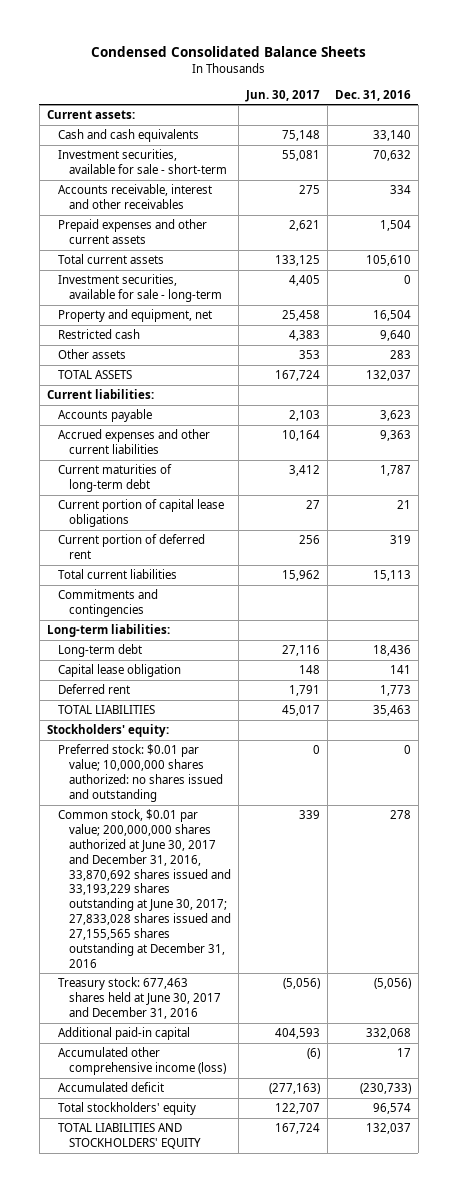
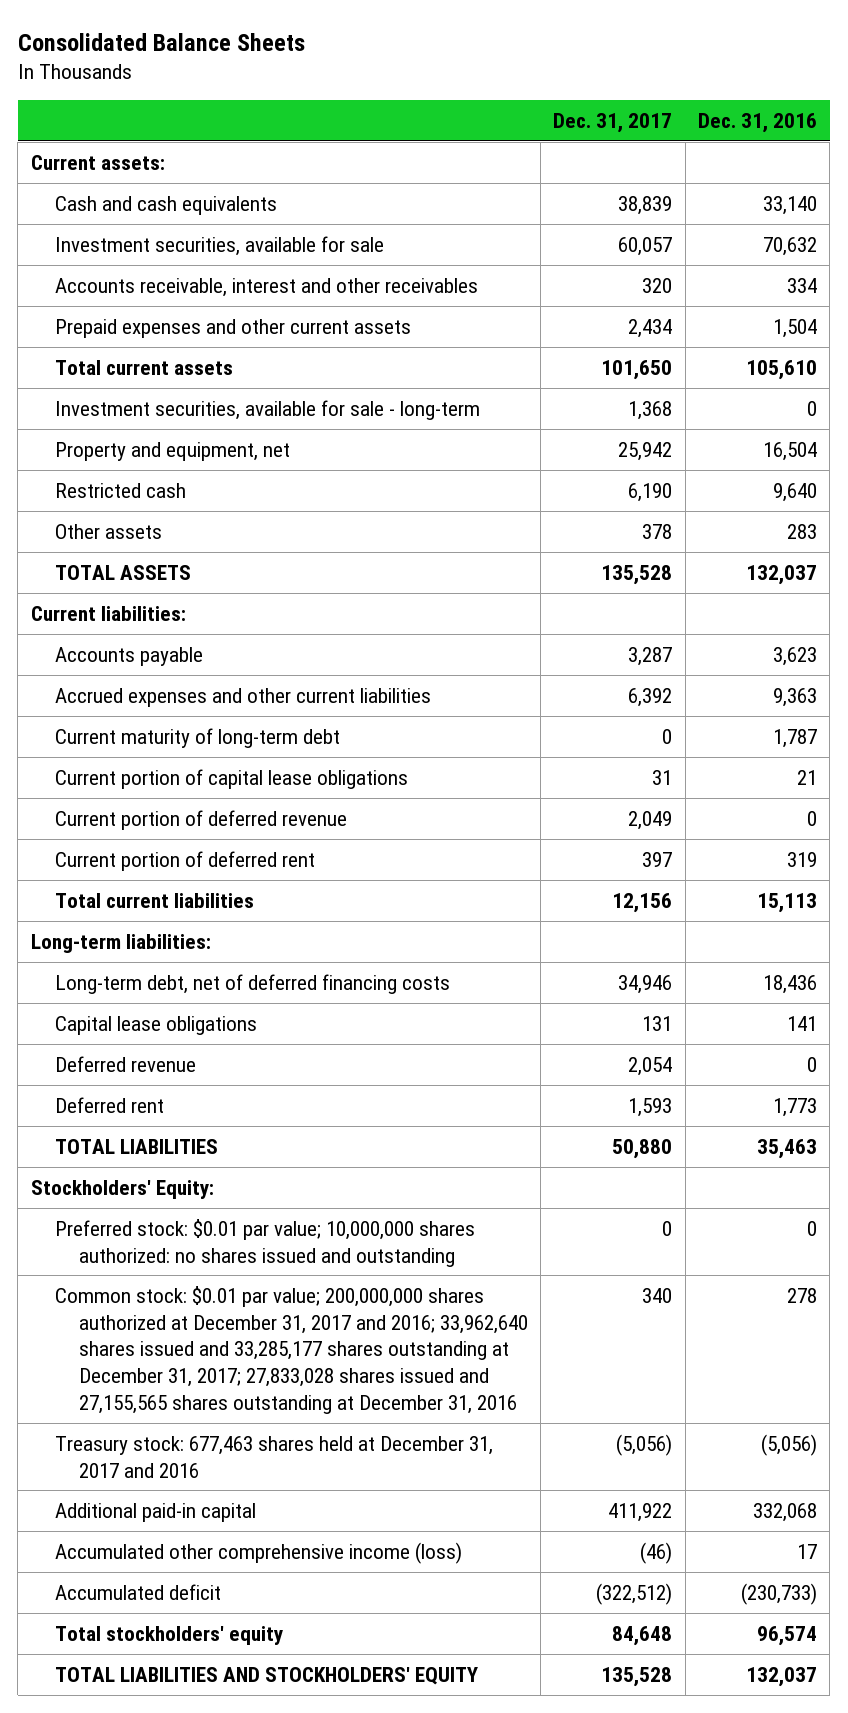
[90,46,366,58] Condensed Consolidated Balance Sheets -> [17,32,305,51] Consolidated Balance Sheets
[244,89,320,102] Jun. 30, 2017 -> none
none -> [553,112,673,133] Dec. 31, 2017
[57,149,227,174] Investment securities, available for sale - short-term -> [54,235,384,256] Investment securities, available for sale
[57,464,172,492] Current maturities of long-term debt -> [54,727,340,748] Current maturity of long-term debt
none -> [54,809,347,830] Current portion of deferred revenue
[57,589,158,617] Commitments and contingencies -> none
[57,644,142,658] Long-term debt -> [54,973,450,994] Long-term debt, net of deferred financing costs
[57,664,181,678] Capital lease obligation -> [54,1015,257,1035] Capital lease obligations
none -> [54,1055,196,1072] Deferred revenue
[46,724,169,738] Stockholders' equity: -> [30,1179,214,1199] Stockholders' Equity:
[57,809,231,968] Common stock, $0.01 par value; 200,000,000 shares authorized at June 30, 2017 and December 31, 2016, 33,870,692 shares issued and 33,193,229 shares outstanding at June 30, 2017; 27,833,028 shares issued and 27,155,565 shares outstanding at December 31, 2016 -> [54,1285,528,1414] Common stock: $0.01 par value; 200,000,000 shares authorized at December 31, 2017 and 2016; 33,962,640 shares issued and 33,285,177 shares outstanding at December 31, 2017; 27,833,028 shares issued and 27,155,565 shares outstanding at December 31, 2016
[57,977,221,1019] Treasury stock: 677,463 shares held at June 30, 2017 and December 31, 2016 -> [54,1435,493,1478] Treasury stock: 677,463 shares held at December 31, 2017 and 2016

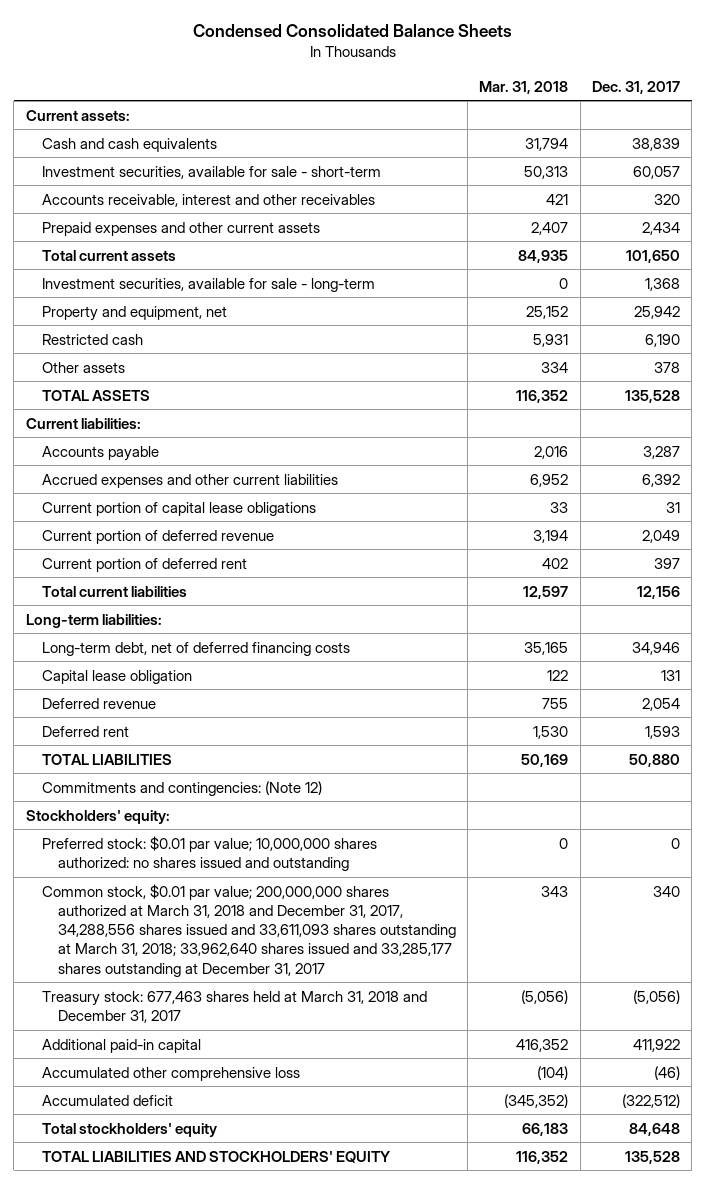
[17,32,305,51] Consolidated Balance Sheets -> [192,23,512,37] Condensed Consolidated Balance Sheets
[697,112,817,133] Dec. 31, 2016 -> none
none -> [479,80,569,94] Mar. 31, 2018
[54,235,384,256] Investment securities, available for sale -> [41,165,381,179] Investment securities, available for sale - short-term
[54,727,340,748] Current maturity of long-term debt -> none
[54,1015,257,1035] Capital lease obligations -> [41,669,192,684] Capital lease obligation
none -> [41,780,322,796] Commitments and contingencies: (Note 12)
[30,1179,214,1199] Stockholders' Equity: -> [25,809,170,824] Stockholders' equity:
[54,1285,528,1414] Common stock: $0.01 par value; 200,000,000 shares authorized at December 31, 2017 and 2016; 33,962,640 shares issued and 33,285,177 shares outstanding at December 31, 2017; 27,833,028 shares issued and 27,155,565 shares outstanding at December 31, 2016 -> [41,883,456,977] Common stock, $0.01 par value; 200,000,000 shares authorized at March 31, 2018 and December 31, 2017, 34,288,556 shares issued and 33,611,093 shares outstanding at March 31, 2018; 33,962,640 shares issued and 33,285,177 shares outstanding at December 31, 2017
[54,1435,493,1478] Treasury stock: 677,463 shares held at December 31, 2017 and 2016 -> [41,990,427,1023] Treasury stock: 677,463 shares held at March 31, 2018 and December 31, 2017
[54,1541,462,1564] Accumulated other comprehensive income (loss) -> [41,1066,300,1081] Accumulated other comprehensive loss

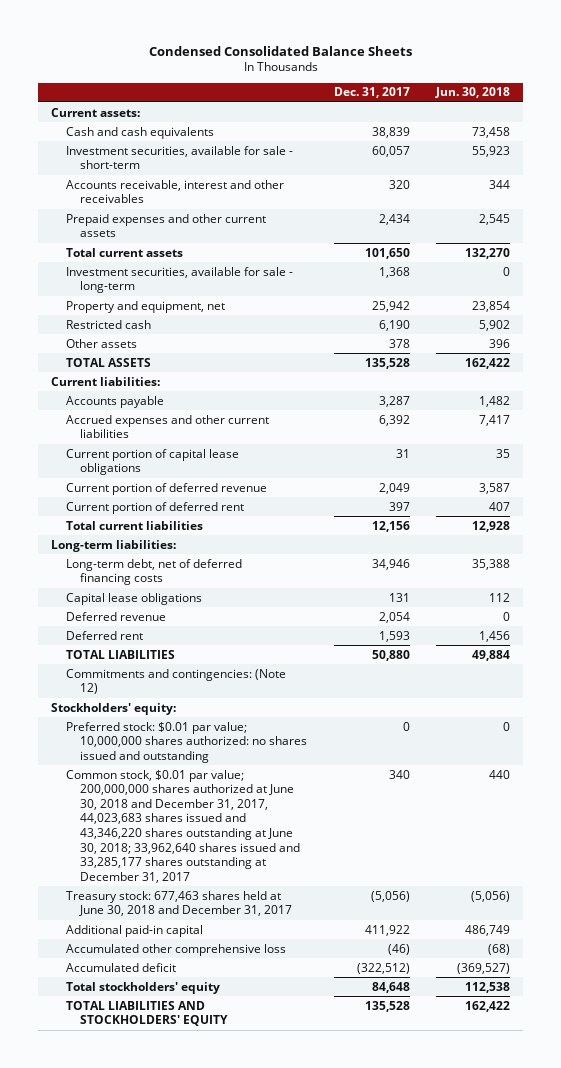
[479,80,569,94] Mar. 31, 2018 -> none
none -> [435,87,511,99] Jun. 30, 2018
[41,669,192,684] Capital lease obligation -> [65,592,202,605] Capital lease obligations
[41,883,456,977] Common stock, $0.01 par value; 200,000,000 shares authorized at March 31, 2018 and December 31, 2017, 34,288,556 shares issued and 33,611,093 shares outstanding at March 31, 2018; 33,962,640 shares issued and 33,285,177 shares outstanding at December 31, 2017 -> [65,769,300,883] Common stock, $0.01 par value; 200,000,000 shares authorized at June 30, 2018 and December 31, 2017, 44,023,683 shares issued and 43,346,220 shares outstanding at June 30, 2018; 33,962,640 shares issued and 33,285,177 shares outstanding at December 31, 2017
[41,990,427,1023] Treasury stock: 677,463 shares held at March 31, 2018 and December 31, 2017 -> [65,890,292,917] Treasury stock: 677,463 shares held at June 30, 2018 and December 31, 2017

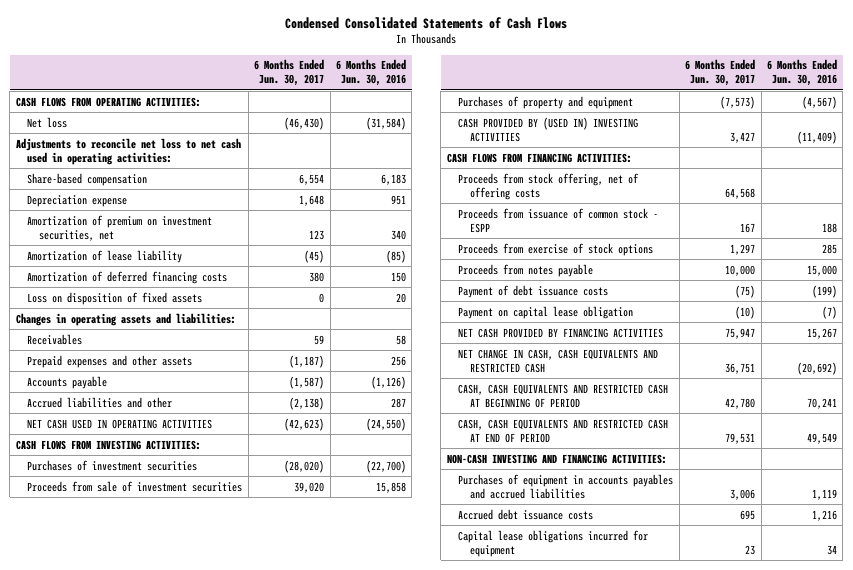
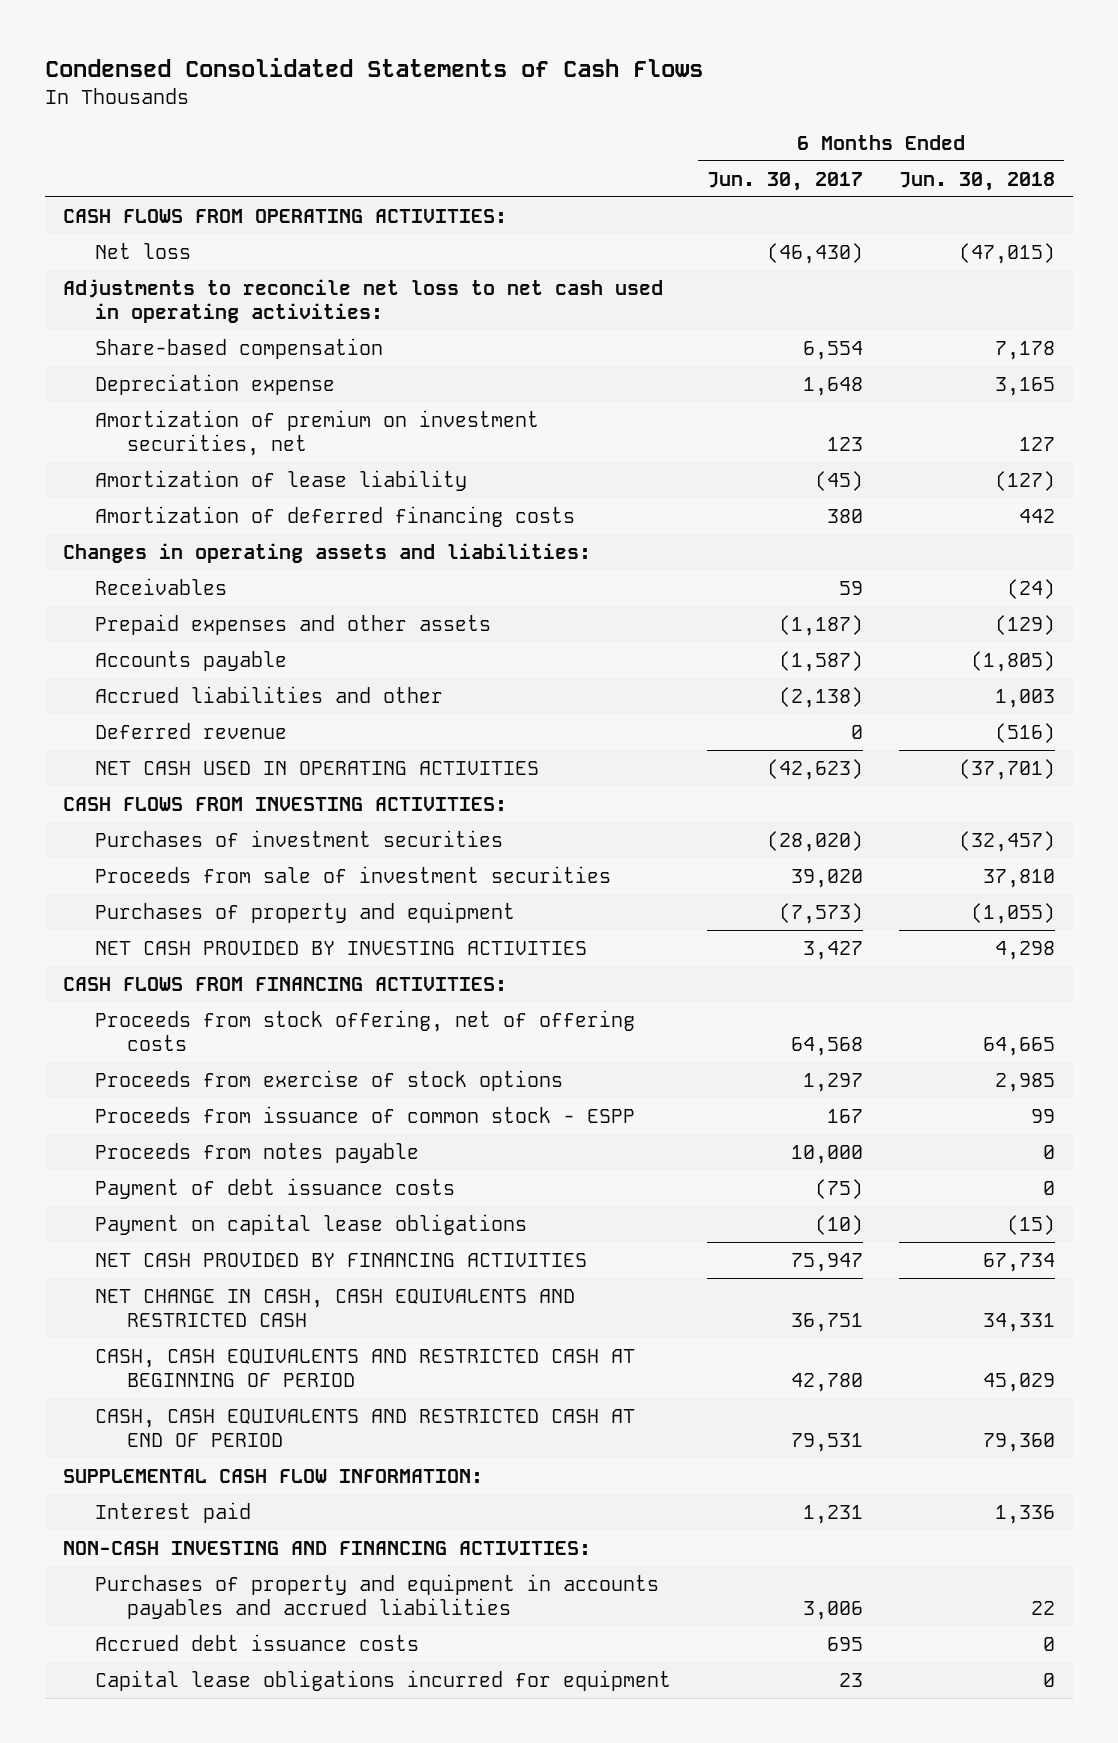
[335,59,406,87] 6 Months Ended Jun. 30, 2016 -> none
none -> [898,171,1055,191] Jun. 30, 2018
[27,291,203,305] Loss on disposition of fixed assets -> none
none -> [95,723,288,740] Deferred revenue
[458,116,639,142] CASH PROVIDED BY (USED IN) INVESTING ACTIVITIES -> [95,941,588,956] NET CASH PROVIDED BY INVESTING ACTIVITIES
[458,207,659,233] Proceeds from issuance of common stock - ESPP -> [95,1106,636,1124] Proceeds from issuance of common stock - ESPP
[458,305,634,319] Payment on capital lease obligation -> [95,1214,528,1236] Payment on capital lease obligations
none -> [63,1469,484,1484] SUPPLEMENTAL CASH FLOW INFORMATION:
none -> [95,1502,252,1524] Interest paid
[458,473,674,499] Purchases of equipment in accounts payables and accrued liabilities -> [95,1574,660,1620] Purchases of property and equipment in accounts payables and accrued liabilities

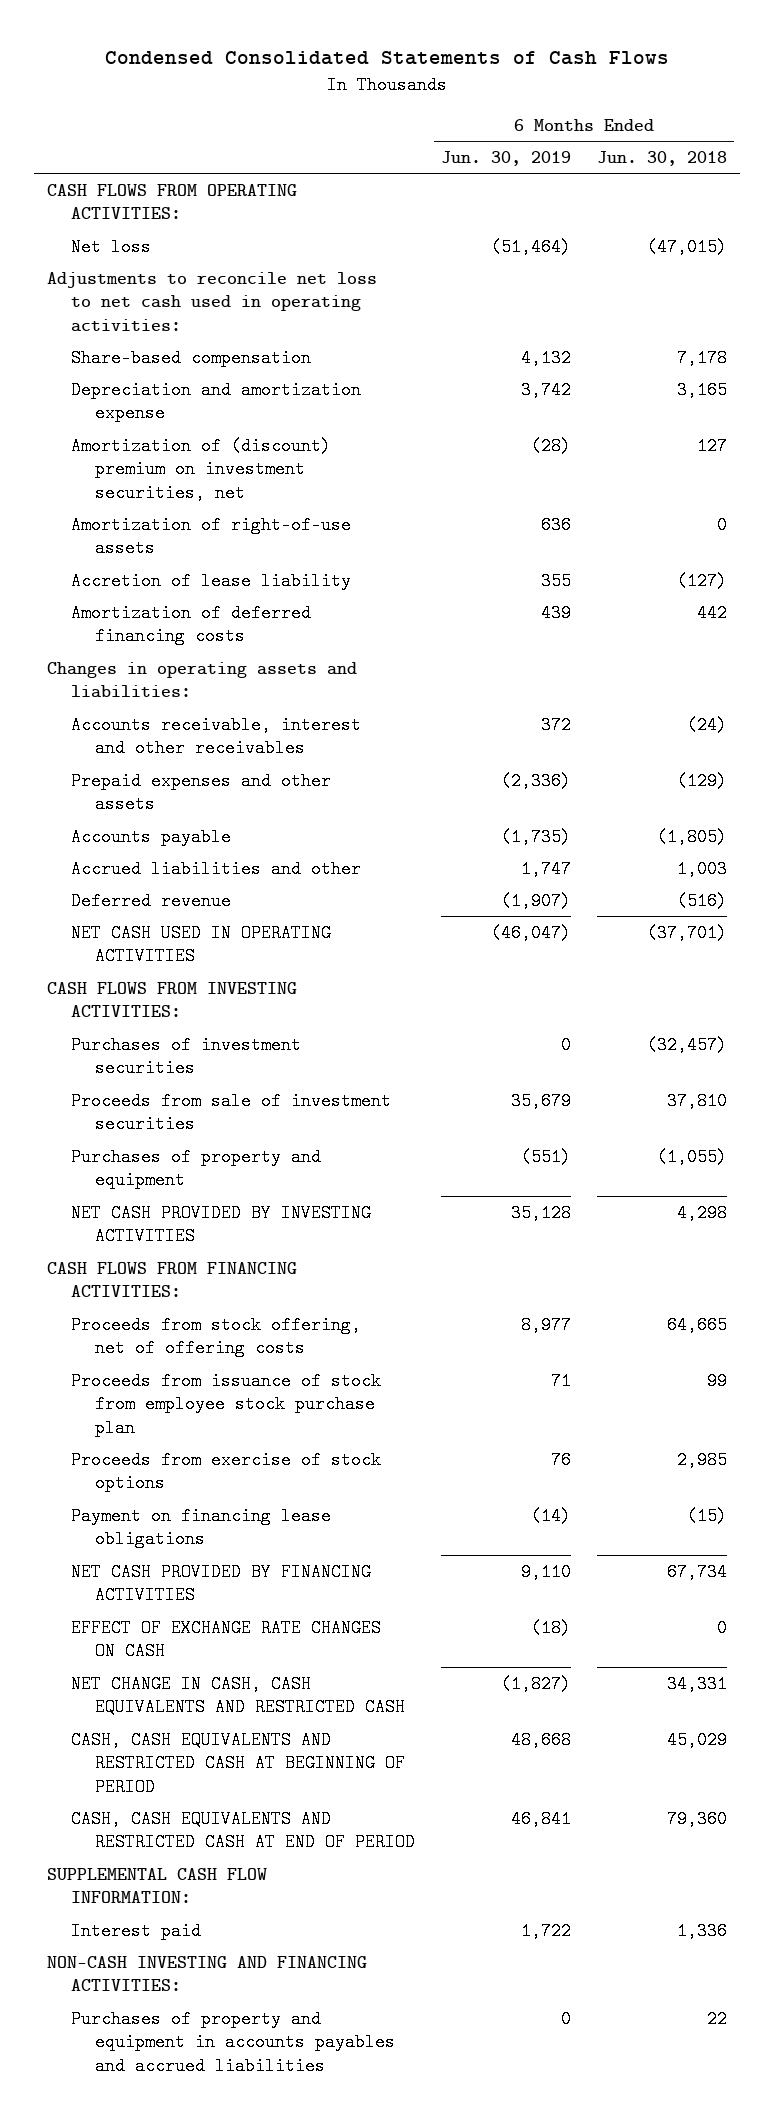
[707,171,864,191] Jun. 30, 2017 -> none
none -> [440,151,571,167] Jun. 30, 2019
[95,374,336,396] Depreciation expense -> [71,381,362,423] Depreciation and amortization expense
[95,410,540,457] Amortization of premium on investment securities, net -> [71,437,332,502] Amortization of (discount) premium on investment securities, net
none -> [71,516,352,558] Amortization of right-of-use assets
[95,470,468,492] Amortization of lease liability -> [71,572,352,591] Accretion of lease liability
[95,578,228,596] Receivables -> [71,716,362,758] Accounts receivable, interest and other receivables
none -> [71,1372,382,1437] Proceeds from issuance of stock from employee stock purchase plan
[95,1106,636,1124] Proceeds from issuance of common stock - ESPP -> none
[95,1143,420,1164] Proceeds from notes payable -> none
[95,1178,456,1200] Payment of debt issuance costs -> none
[95,1214,528,1236] Payment on capital lease obligations -> [71,1507,332,1549] Payment on financing lease obligations
none -> [71,1619,382,1661] EFFECT OF EXCHANGE RATE CHANGES ON CASH
[95,1634,420,1652] Accrued debt issuance costs -> none
[95,1670,672,1692] Capital lease obligations incurred for equipment -> none

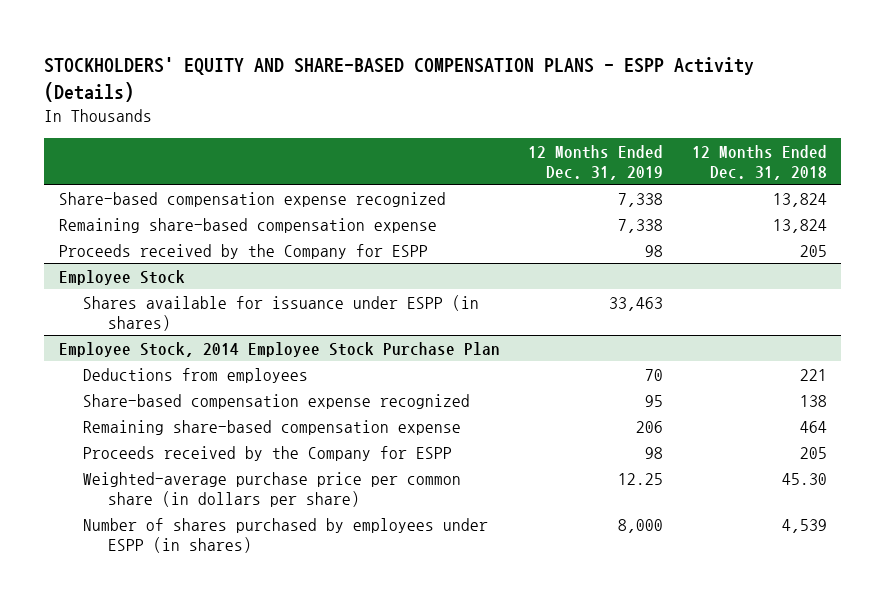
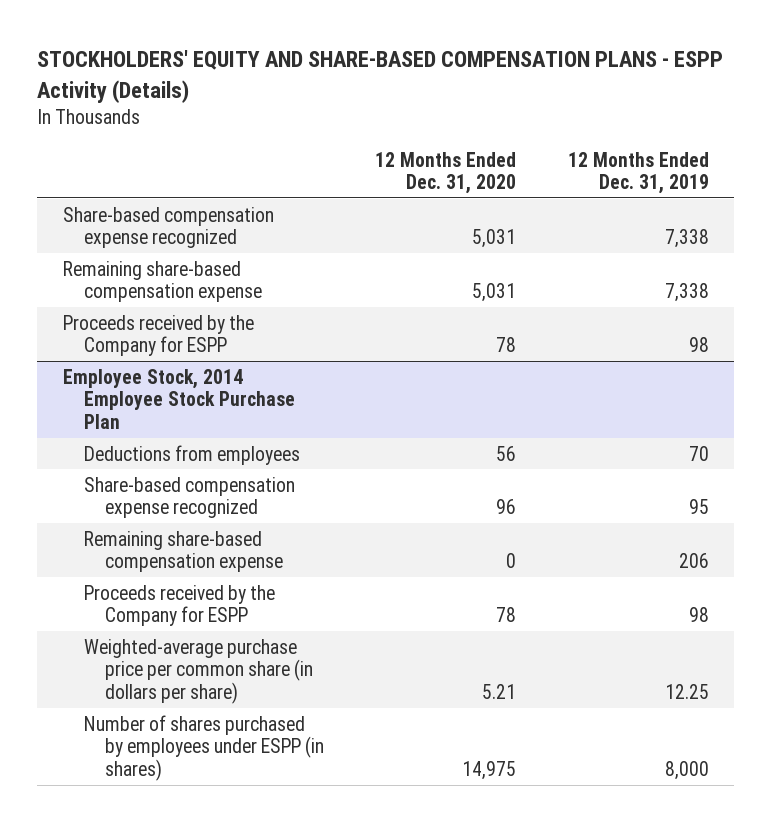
[691,144,827,180] 12 Months Ended Dec. 31, 2018 -> none
none -> [375,151,517,195] 12 Months Ended Dec. 31, 2020
[58,269,185,285] Employee Stock -> none
[83,294,480,331] Shares available for issuance under ESPP (in shares) -> none

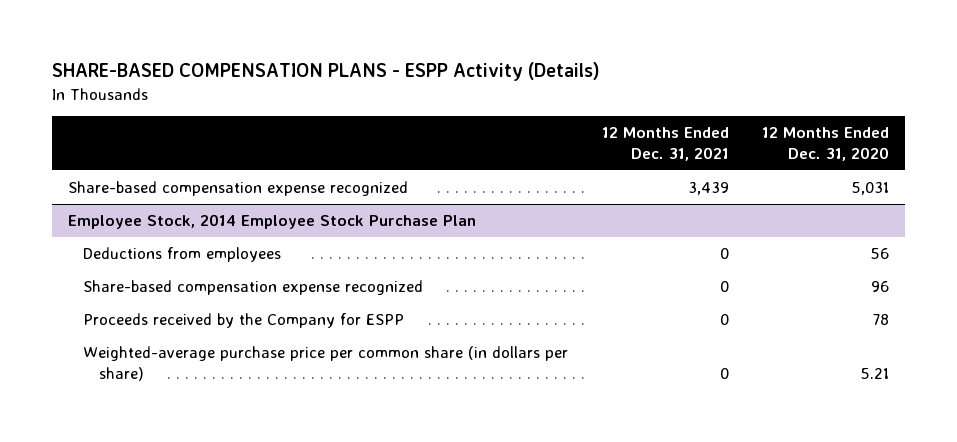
[37,50,724,103] STOCKHOLDERS' EQUITY AND SHARE-BASED COMPENSATION PLANS - ESPP Activity (Details) -> [51,62,600,82] SHARE-BASED COMPENSATION PLANS - ESPP Activity (Details)
[567,151,709,195] 12 Months Ended Dec. 31, 2019 -> none
none -> [601,127,729,161] 12 Months Ended Dec. 31, 2021
[62,260,262,303] Remaining share-based compensation expense -> none
[62,314,254,357] Proceeds received by the Company for ESPP -> none
[83,530,283,573] Remaining share-based compensation expense -> none
[83,714,324,781] Number of shares purchased by employees under ESPP (in shares) -> none

